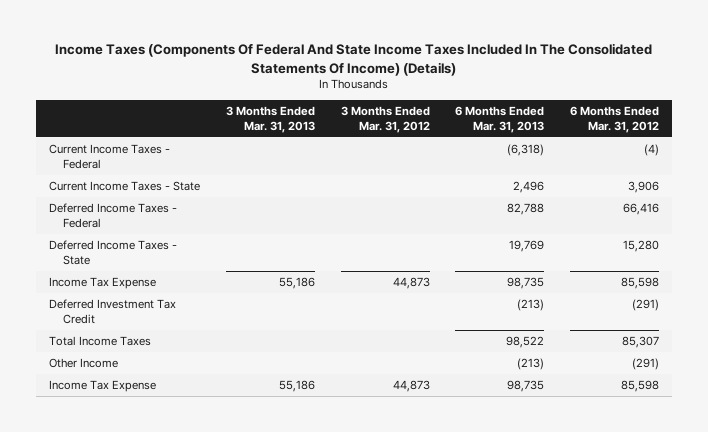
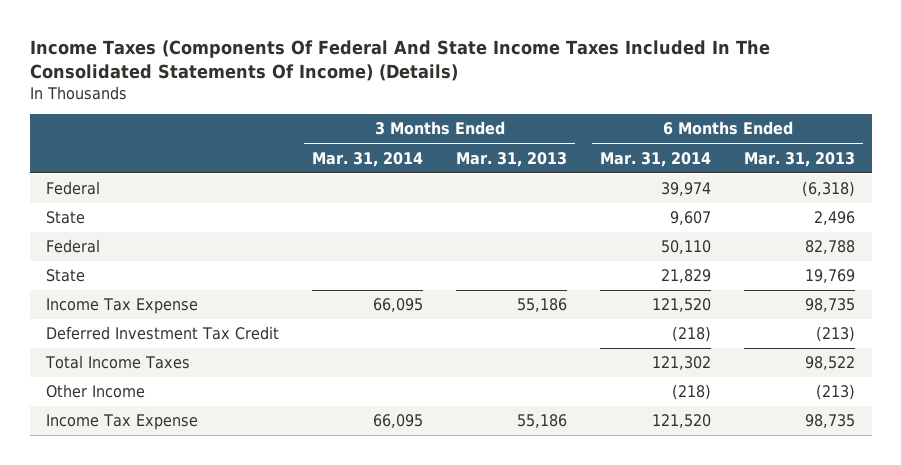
[340,105,430,133] 3 Months Ended Mar. 31, 2012 -> none
[569,105,659,133] 6 Months Ended Mar. 31, 2012 -> none
none -> [312,151,424,167] Mar. 31, 2014
none -> [600,151,712,167] Mar. 31, 2014
[49,143,171,169] Current Income Taxes - Federal -> [46,181,101,196] Federal
[49,180,201,191] Current Income Taxes - State -> [46,211,86,225] State
[49,202,178,228] Deferred Income Taxes - Federal -> [46,239,101,254] Federal
[49,239,178,265] Deferred Income Taxes - State -> [46,269,86,283] State

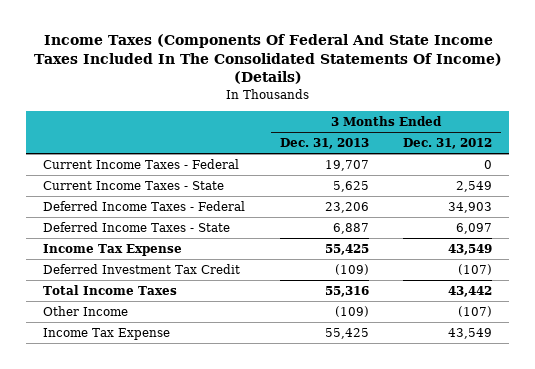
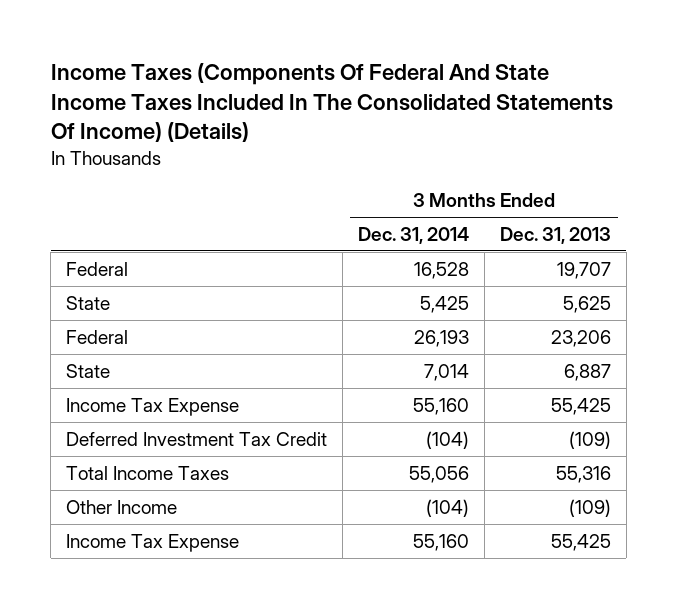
[403,138,493,150] Dec. 31, 2012 -> none
none -> [357,226,469,244] Dec. 31, 2014
[43,159,240,170] Current Income Taxes - Federal -> [66,261,129,276] Federal
[43,181,225,191] Current Income Taxes - State -> [66,295,111,310] State
[43,201,246,212] Deferred Income Taxes - Federal -> [66,329,129,344] Federal
[43,222,231,233] Deferred Income Taxes - State -> [66,363,111,378] State

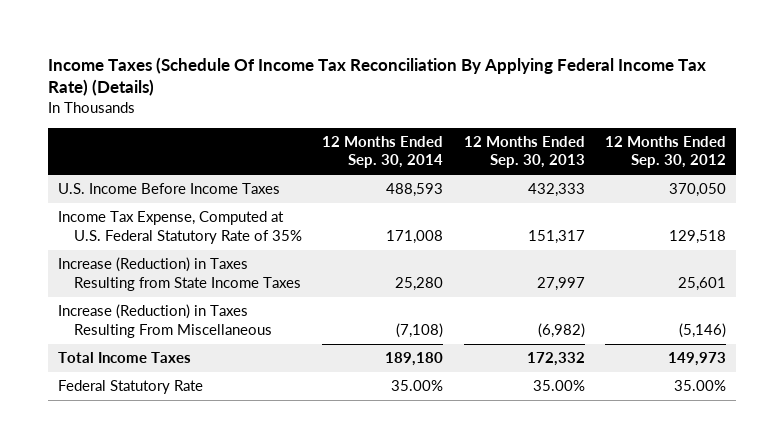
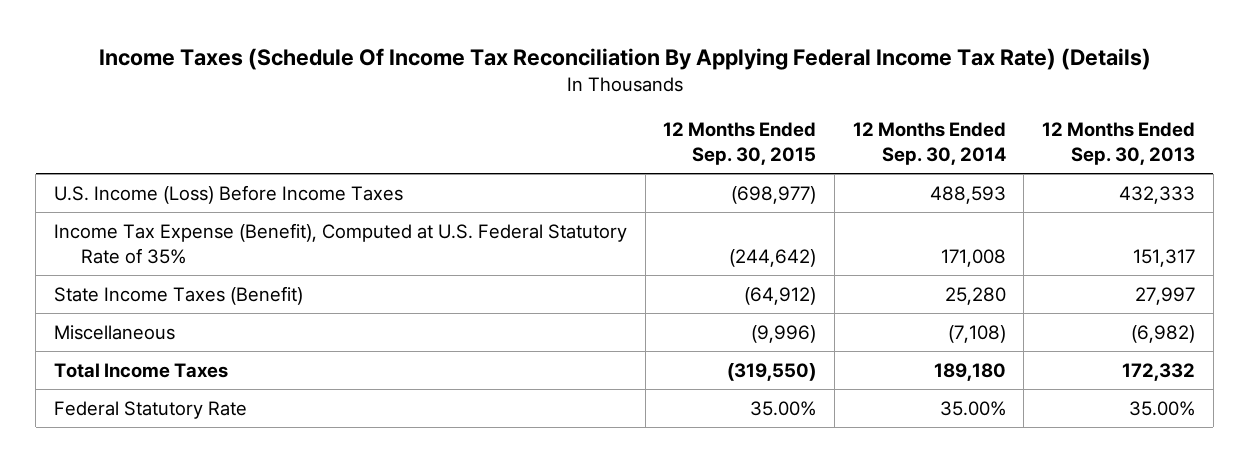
[604,135,726,169] 12 Months Ended Sep. 30, 2012 -> none
none -> [663,122,817,166] 12 Months Ended Sep. 30, 2015
[58,183,281,195] U.S. Income Before Income Taxes -> [53,184,403,204] U.S. Income (Loss) Before Income Taxes
[58,211,302,244] Income Tax Expense, Computed at U.S. Federal Statutory Rate of 35% -> [53,222,627,264] Income Tax Expense (Benefit), Computed at U.S. Federal Statutory Rate of 35%
[58,257,301,291] Increase (Reduction) in Taxes Resulting from State Income Taxes -> [53,285,303,305] State Income Taxes (Benefit)
[58,304,272,338] Increase (Reduction) in Taxes Resulting From Miscellaneous -> [53,324,175,340] Miscellaneous

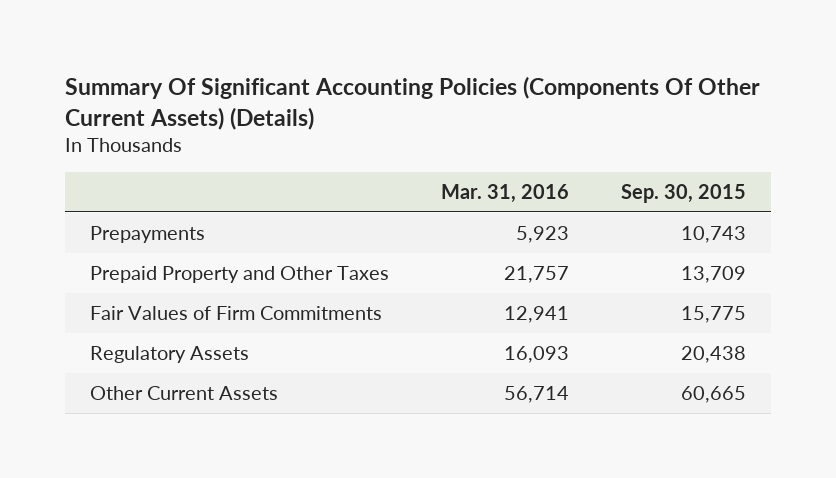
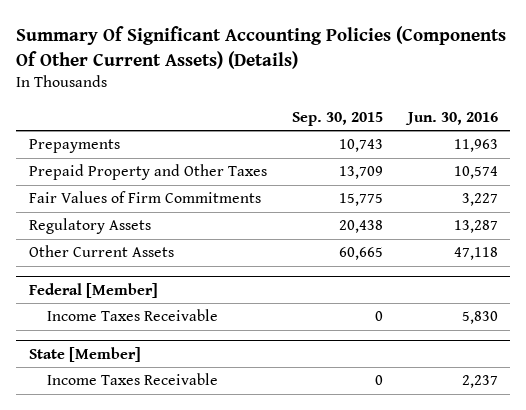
[440,183,569,203] Mar. 31, 2016 -> none
none -> [404,111,498,125] Jun. 30, 2016
none -> [28,282,158,298] Federal [Member]
none -> [46,309,218,322] Income Taxes Receivable
none -> [28,346,141,362] State [Member]
none -> [46,373,218,386] Income Taxes Receivable

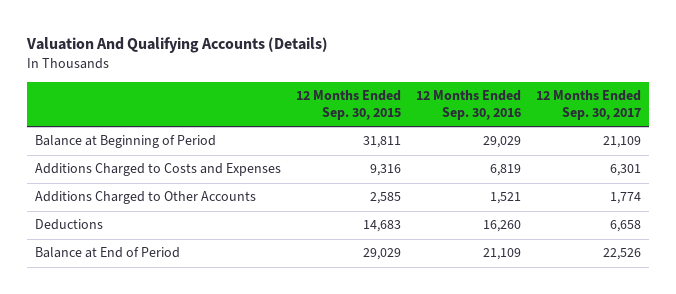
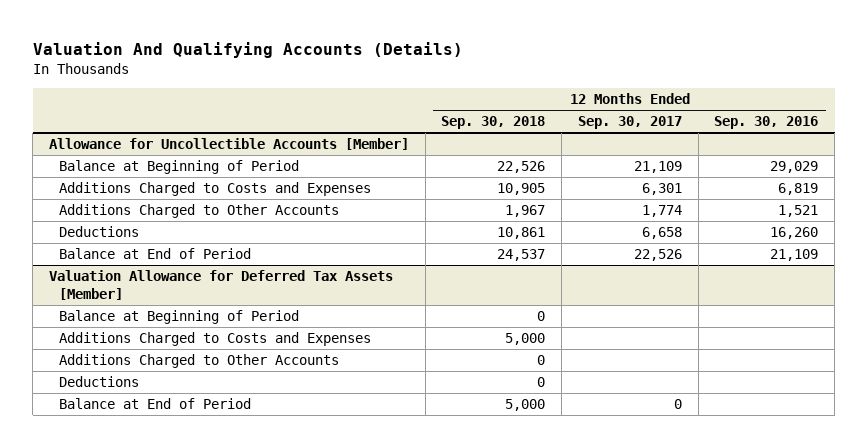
[295,90,401,121] 12 Months Ended Sep. 30, 2015 -> none
none -> [441,116,546,130] Sep. 30, 2018
none -> [49,138,410,151] Allowance for Uncollectible Accounts [Member]
none -> [49,270,394,300] Valuation Allowance for Deferred Tax Assets [Member]
none -> [59,310,300,325] Balance at Beginning of Period
none -> [59,332,372,347] Additions Charged to Costs and Expenses
none -> [59,354,340,369] Additions Charged to Other Accounts
none -> [59,376,140,388] Deductions
none -> [59,398,252,410] Balance at End of Period

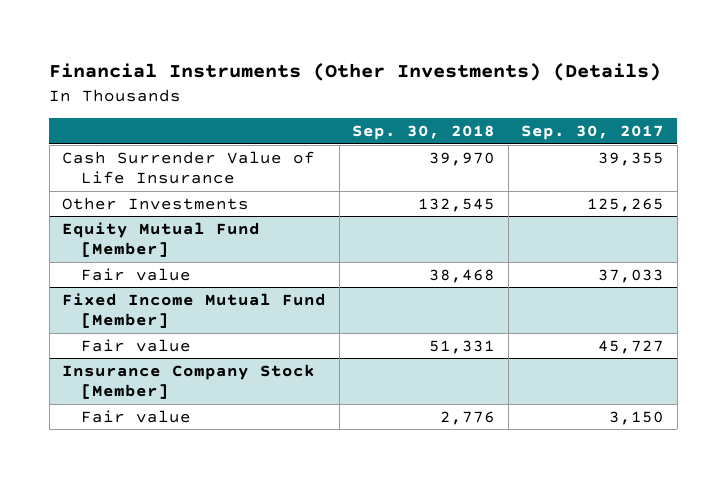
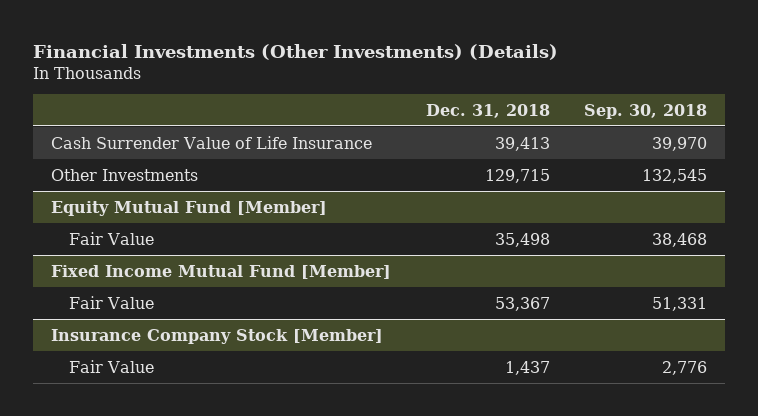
[49,62,662,81] Financial Instruments (Other Investments) (Details) -> [33,43,559,60] Financial Investments (Other Investments) (Details)
[521,125,665,141] Sep. 30, 2017 -> none
none -> [425,103,550,118] Dec. 31, 2018
[81,267,192,281] Fair value -> [69,231,155,245] Fair Value
[81,338,192,352] Fair value -> [69,295,155,309] Fair Value
[81,409,192,423] Fair value -> [69,359,155,373] Fair Value

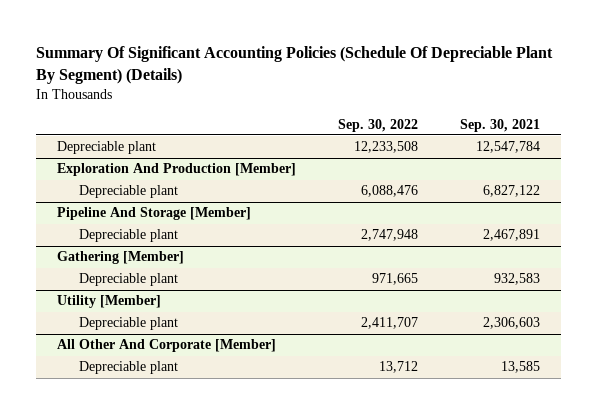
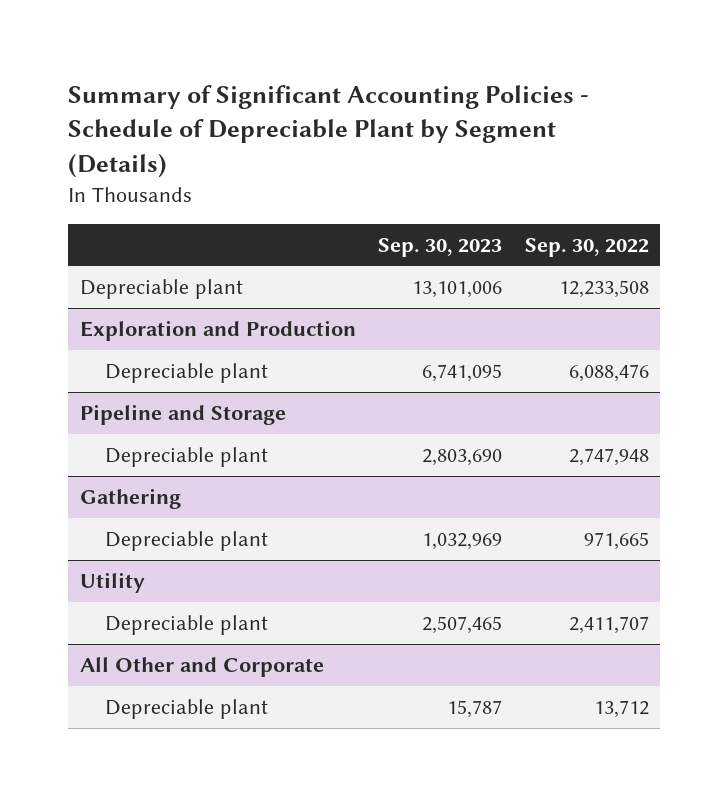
[36,46,554,85] Summary Of Significant Accounting Policies (Schedule Of Depreciable Plant By Segment) (Details) -> [68,84,590,178] Summary of Significant Accounting Policies - Schedule of Depreciable Plant by Segment (Details)
[459,118,540,132] Sep. 30, 2021 -> none
none -> [378,237,503,257] Sep. 30, 2023
[57,163,297,177] Exploration And Production [Member] -> [79,320,356,342] Exploration and Production
[57,207,252,221] Pipeline And Storage [Member] -> [79,404,286,426] Pipeline and Storage
[57,251,185,265] Gathering [Member] -> [79,488,181,510] Gathering
[57,295,162,309] Utility [Member] -> [79,572,145,594] Utility
[57,339,277,353] All Other And Corporate [Member] -> [79,657,324,678] All Other and Corporate

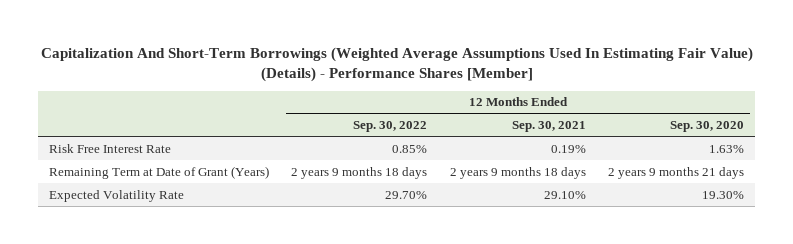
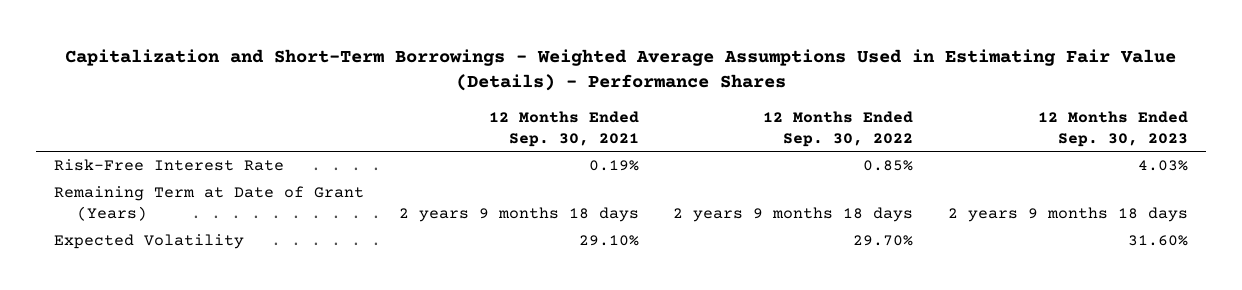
[40,46,753,82] Capitalization And Short-Term Borrowings (Weighted Average Assumptions Used In Estimating Fair Value) (Details) - Performance Shares [Member] -> [64,48,1176,92] Capitalization and Short-Term Borrowings - Weighted Average Assumptions Used in Estimating Fair Value (Details) - Performance Shares
[670,121,745,133] Sep. 30, 2020 -> none
none -> [1038,110,1189,147] 12 Months Ended Sep. 30, 2023
[49,143,172,153] Risk Free Interest Rate -> [53,159,284,172] Risk-Free Interest Rate
[49,189,185,202] Expected Volatility Rate -> [53,234,244,250] Expected Volatility

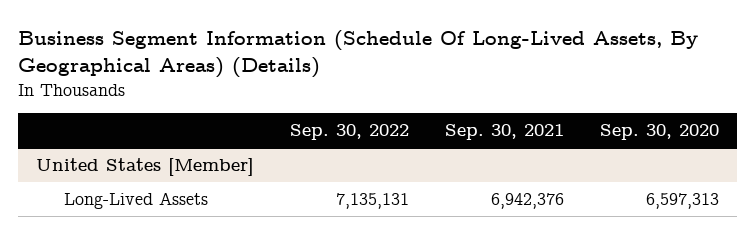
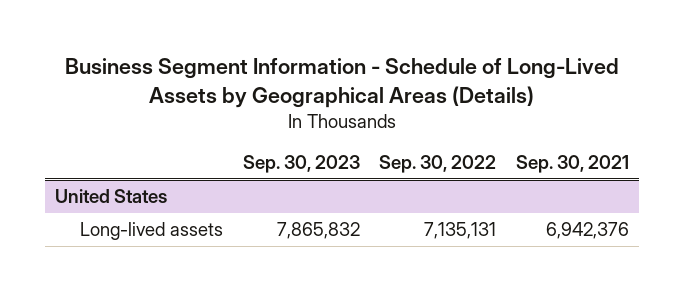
[18,30,699,79] Business Segment Information (Schedule Of Long-Lived Assets, By Geographical Areas) (Details) -> [65,57,620,108] Business Segment Information - Schedule of Long-Lived Assets by Geographical Areas (Details)
[600,124,720,141] Sep. 30, 2020 -> none
none -> [242,155,360,174] Sep. 30, 2023
[36,157,255,176] United States [Member] -> [55,189,168,204] United States
[63,191,208,209] Long-Lived Assets -> [79,222,223,241] Long-lived assets

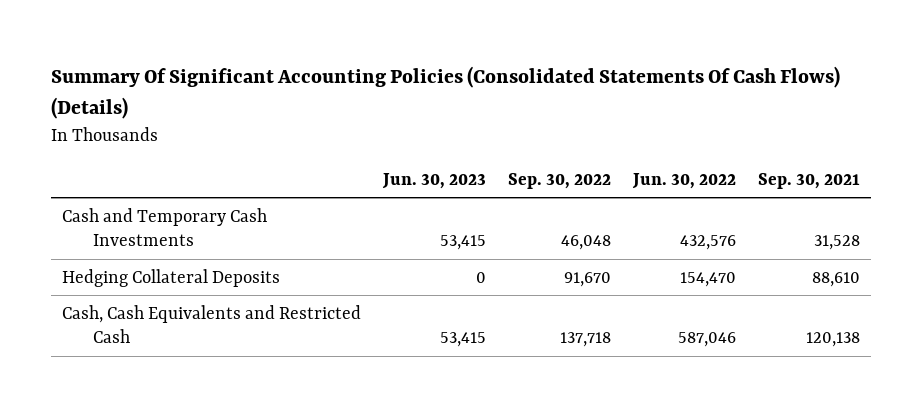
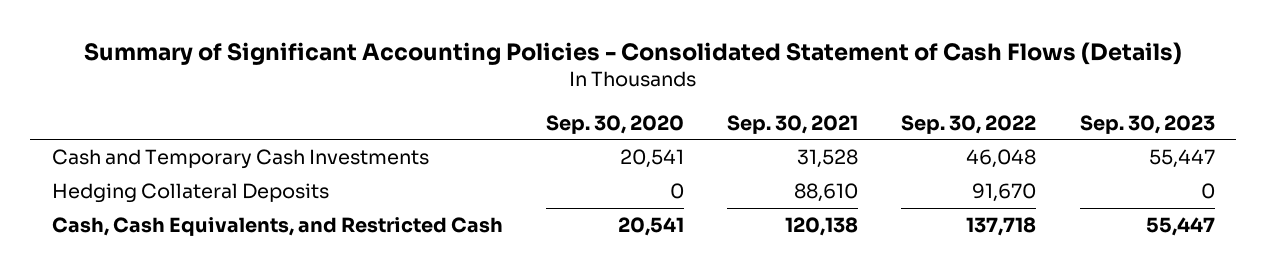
[51,65,841,119] Summary Of Significant Accounting Policies (Consolidated Statements Of Cash Flows) (Details) -> [84,42,1183,66] Summary of Significant Accounting Policies - Consolidated Statement of Cash Flows (Details)
[382,172,487,189] Jun. 30, 2023 -> none
[632,172,737,189] Jun. 30, 2022 -> none
none -> [545,114,684,134] Sep. 30, 2020
none -> [1079,114,1215,134] Sep. 30, 2023
[62,304,362,344] Cash, Cash Equivalents and Restricted Cash -> [51,216,503,236] Cash, Cash Equivalents, and Restricted Cash

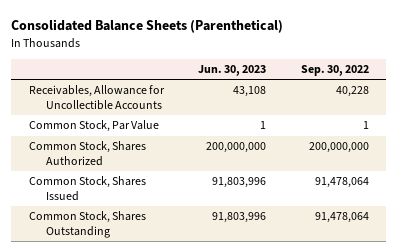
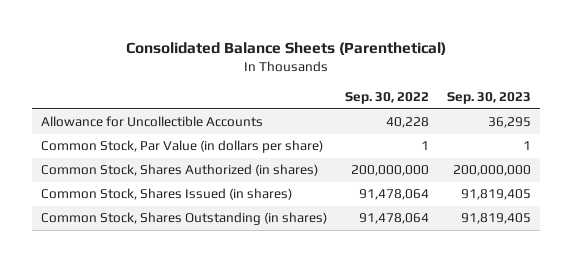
[198,65,267,77] Jun. 30, 2023 -> none
none -> [447,92,532,105] Sep. 30, 2023
[28,85,165,110] Receivables, Allowance for Uncollectible Accounts -> [40,116,263,128] Allowance for Uncollectible Accounts
[28,120,159,133] Common Stock, Par Value -> [40,140,323,154] Common Stock, Par Value (in dollars per share)
[28,141,146,166] Common Stock, Shares Authorized -> [40,164,318,177] Common Stock, Shares Authorized (in shares)
[28,176,146,201] Common Stock, Shares Issued -> [40,188,292,201] Common Stock, Shares Issued (in shares)
[28,211,146,238] Common Stock, Shares Outstanding -> [40,212,327,226] Common Stock, Shares Outstanding (in shares)

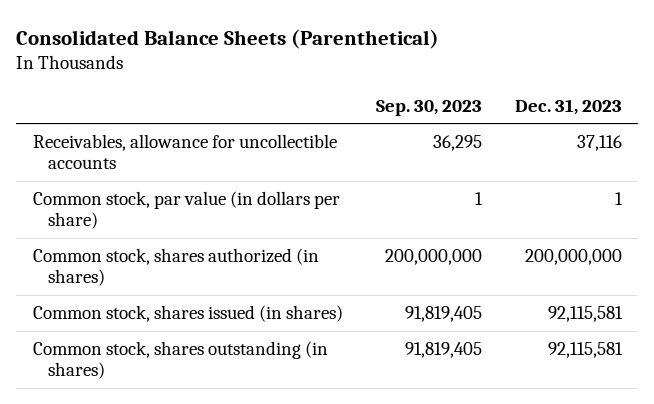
[345,92,430,105] Sep. 30, 2022 -> none
none -> [514,98,622,115] Dec. 31, 2023
[40,116,263,128] Allowance for Uncollectible Accounts -> [32,134,337,170] Receivables, allowance for uncollectible accounts
[40,140,323,154] Common Stock, Par Value (in dollars per share) -> [32,191,340,230] Common stock, par value (in dollars per share)
[40,164,318,177] Common Stock, Shares Authorized (in shares) -> [32,248,319,287] Common stock, shares authorized (in shares)
[40,188,292,201] Common Stock, Shares Issued (in shares) -> [32,305,343,323] Common stock, shares issued (in shares)
[40,212,327,226] Common Stock, Shares Outstanding (in shares) -> [32,341,328,380] Common stock, shares outstanding (in shares)

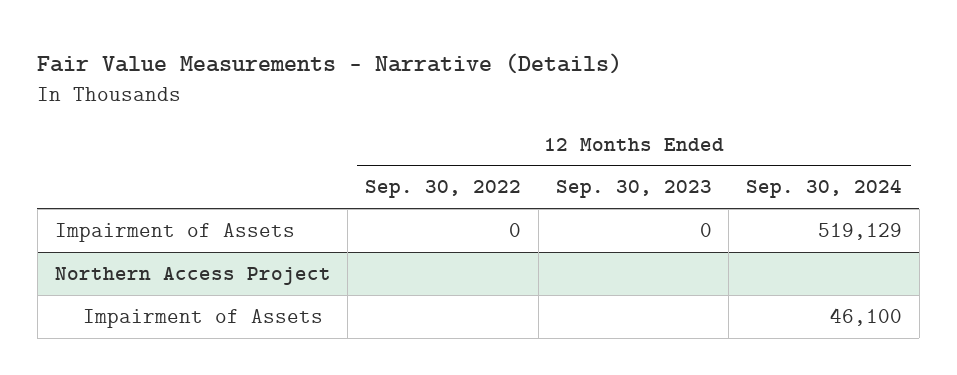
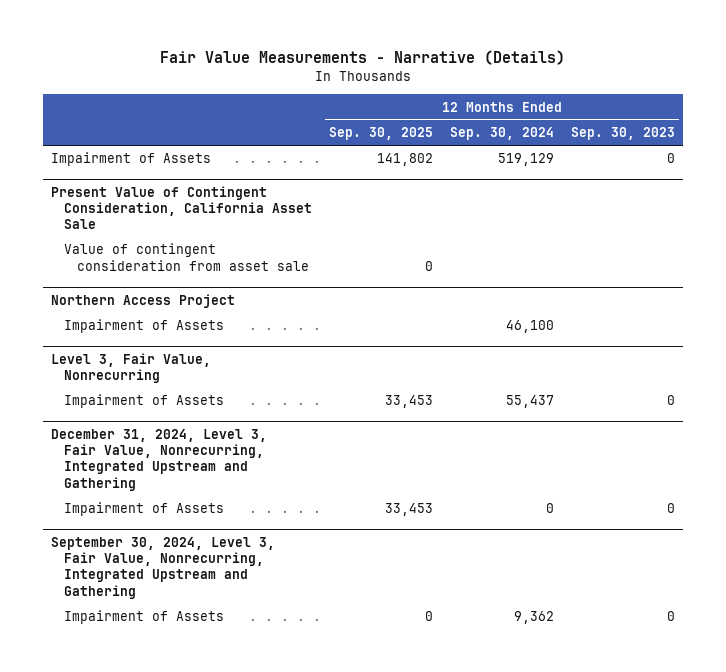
[365,180,522,199] Sep. 30, 2022 -> none
none -> [328,127,433,141] Sep. 30, 2025
none -> [51,185,313,230] Present Value of Contingent Consideration, California Asset Sale
none -> [64,243,309,271] Value of contingent consideration from asset sale
none -> [51,352,212,384] Level 3, Fair Value, Nonrecurring
none -> [64,394,225,409] Impairment of Assets
none -> [51,428,268,491] December 31, 2024, Level 3, Fair Value, Nonrecurring, Integrated Upstream and Gathering
none -> [64,502,225,517] Impairment of Assets
none -> [51,536,276,599] September 30, 2024, Level 3, Fair Value, Nonrecurring, Integrated Upstream and Gathering
none -> [64,610,225,625] Impairment of Assets

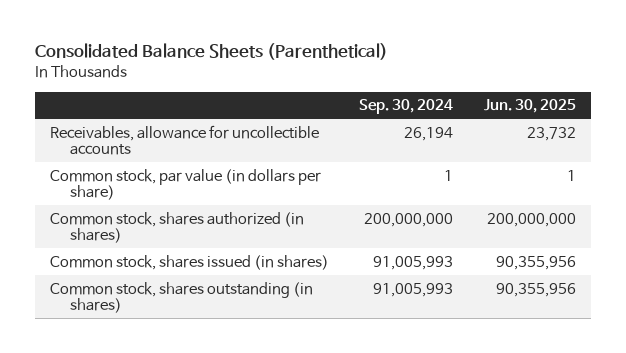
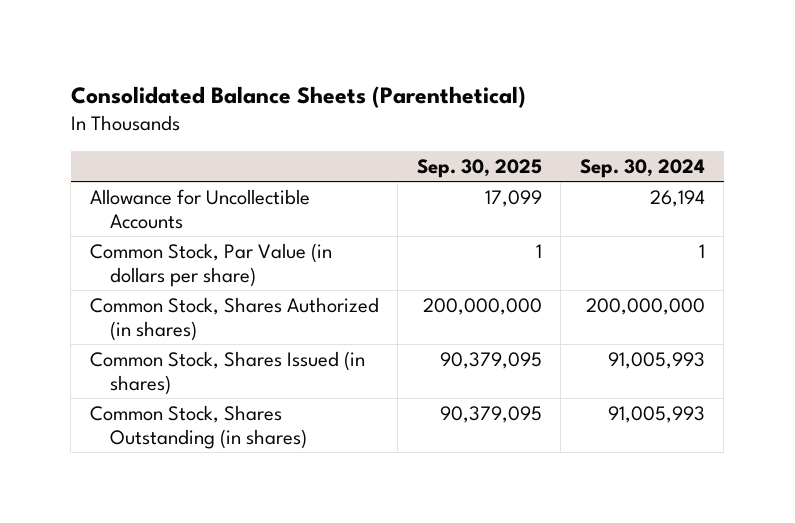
[483,99,576,114] Jun. 30, 2025 -> none
none -> [416,158,542,178] Sep. 30, 2025
[49,124,319,156] Receivables, allowance for uncollectible accounts -> [89,189,310,229] Allowance for Uncollectible Accounts
[49,168,321,201] Common stock, par value (in dollars per share) -> [89,243,332,287] Common Stock, Par Value (in dollars per share)
[49,211,304,244] Common stock, shares authorized (in shares) -> [89,297,379,341] Common Stock, Shares Authorized (in shares)
[49,254,329,270] Common stock, shares issued (in shares) -> [89,351,365,395] Common Stock, Shares Issued (in shares)
[49,281,313,314] Common stock, shares outstanding (in shares) -> [89,405,307,449] Common Stock, Shares Outstanding (in shares)

